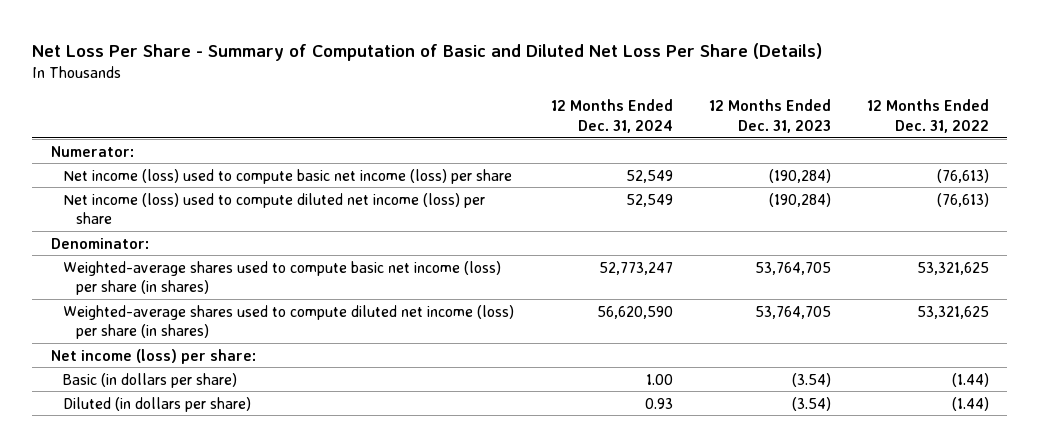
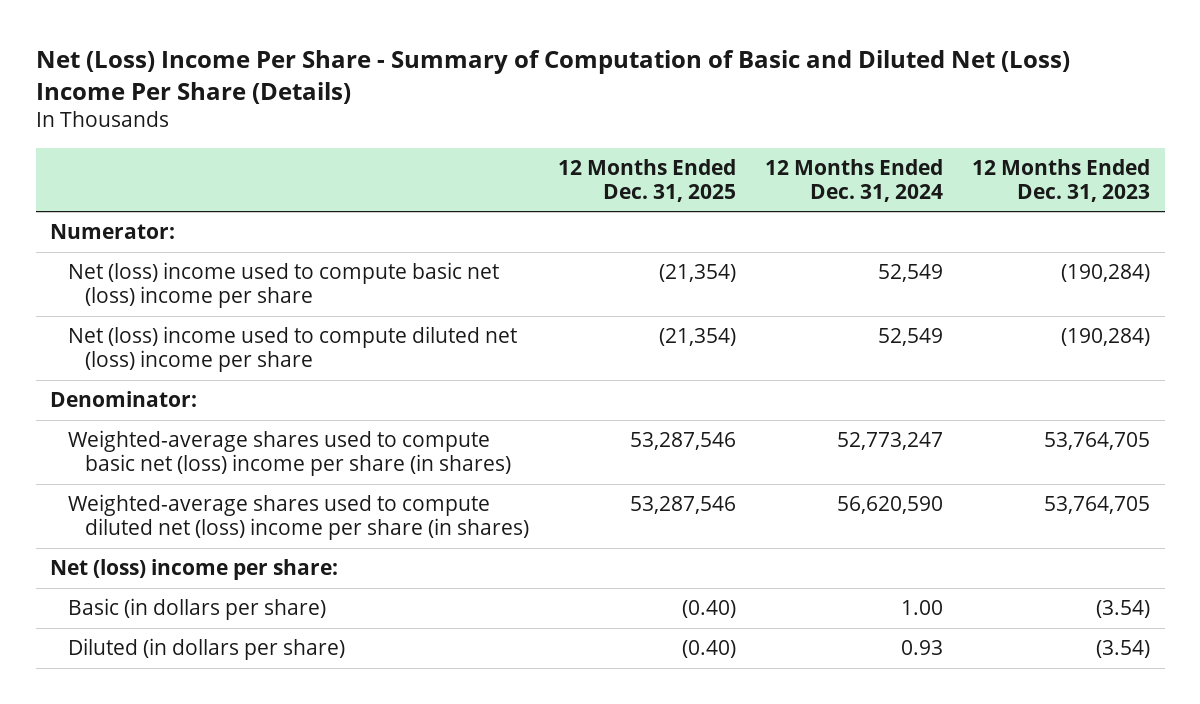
[32,42,823,61] Net Loss Per Share - Summary of Computation of Basic and Diluted Net Loss Per Share (Details) -> [35,49,1070,104] Net (Loss) Income Per Share - Summary of Computation of Basic and Diluted Net (Loss) Income Per Share (Details)
[866,99,989,133] 12 Months Ended Dec. 31, 2022 -> none
none -> [558,159,737,202] 12 Months Ended Dec. 31, 2025
[63,168,513,184] Net income (loss) used to compute basic net income (loss) per share -> [67,262,499,308] Net (loss) income used to compute basic net (loss) income per share
[63,192,486,225] Net income (loss) used to compute diluted net income (loss) per share -> [67,326,517,372] Net (loss) income used to compute diluted net (loss) income per share
[63,260,502,296] Weighted-average shares used to compute basic net income (loss) per share (in shares) -> [67,430,512,476] Weighted-average shares used to compute basic net (loss) income per share (in shares)
[63,304,515,340] Weighted-average shares used to compute diluted net income (loss) per share (in shares) -> [67,494,530,540] Weighted-average shares used to compute diluted net (loss) income per share (in shares)
[50,348,256,364] Net income (loss) per share: -> [50,559,339,581] Net (loss) income per share:

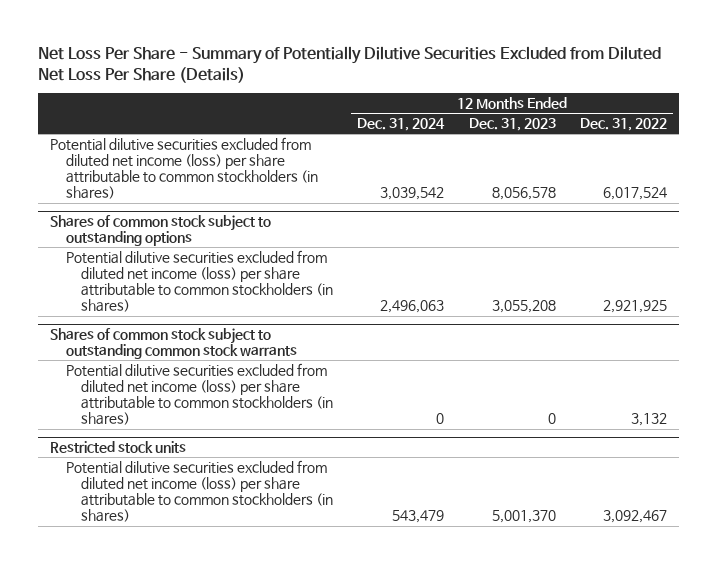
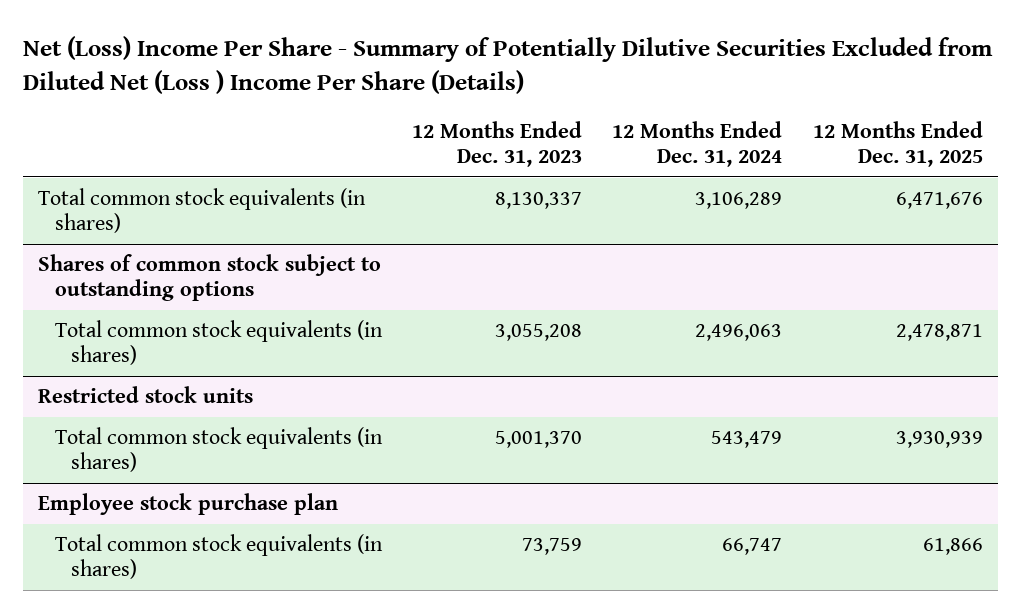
[38,46,662,83] Net Loss Per Share - Summary of Potentially Dilutive Securities Excluded from Diluted Net Loss Per Share (Details) -> [22,36,993,94] Net (Loss) Income Per Share - Summary of Potentially Dilutive Securities Excluded from Diluted Net (Loss ) Income Per Share (Details)
[579,118,667,132] Dec. 31, 2022 -> none
none -> [812,121,983,168] 12 Months Ended Dec. 31, 2025
[50,136,318,200] Potential dilutive securities excluded from diluted net income (loss) per share attributable to common stockholders (in shares) -> none
none -> [38,188,367,233] Total common stock equivalents (in shares)
[50,327,297,360] Shares of common stock subject to outstanding common stock warrants -> none
[65,362,334,426] Potential dilutive securities excluded from diluted net income (loss) per share attributable to common stockholders (in shares) -> none
[65,249,334,313] Potential dilutive securities excluded from diluted net income (loss) per share attributable to common stockholders (in shares) -> [54,320,383,365] Total common stock equivalents (in shares)
[65,459,334,523] Potential dilutive securities excluded from diluted net income (loss) per share attributable to common stockholders (in shares) -> [54,427,383,472] Total common stock equivalents (in shares)
none -> [38,493,339,516] Employee stock purchase plan
none -> [54,534,383,579] Total common stock equivalents (in shares)

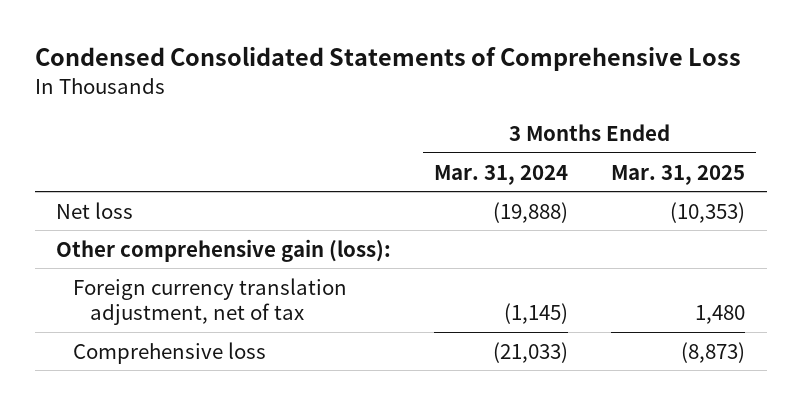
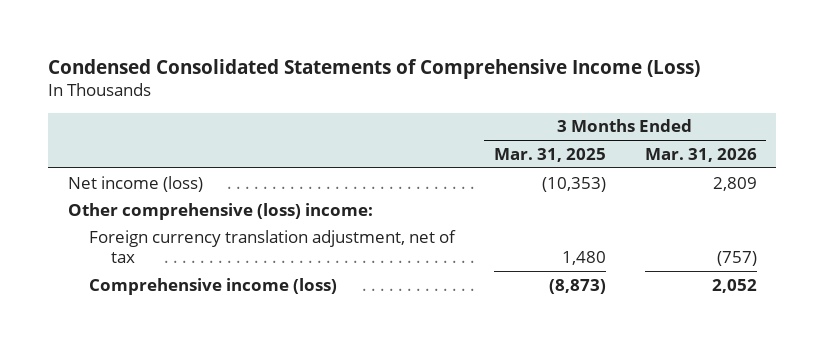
[34,46,741,72] Condensed Consolidated Statements of Comprehensive Loss -> [48,59,701,80] Condensed Consolidated Statements of Comprehensive Income (Loss)
[434,164,569,185] Mar. 31, 2024 -> none
none -> [644,147,757,162] Mar. 31, 2026
[56,201,134,219] Net loss -> [67,175,203,192] Net income (loss)
[56,238,392,262] Other comprehensive gain (loss): -> [67,202,373,220] Other comprehensive (loss) income:
[72,341,266,364] Comprehensive loss -> [89,277,338,295] Comprehensive income (loss)

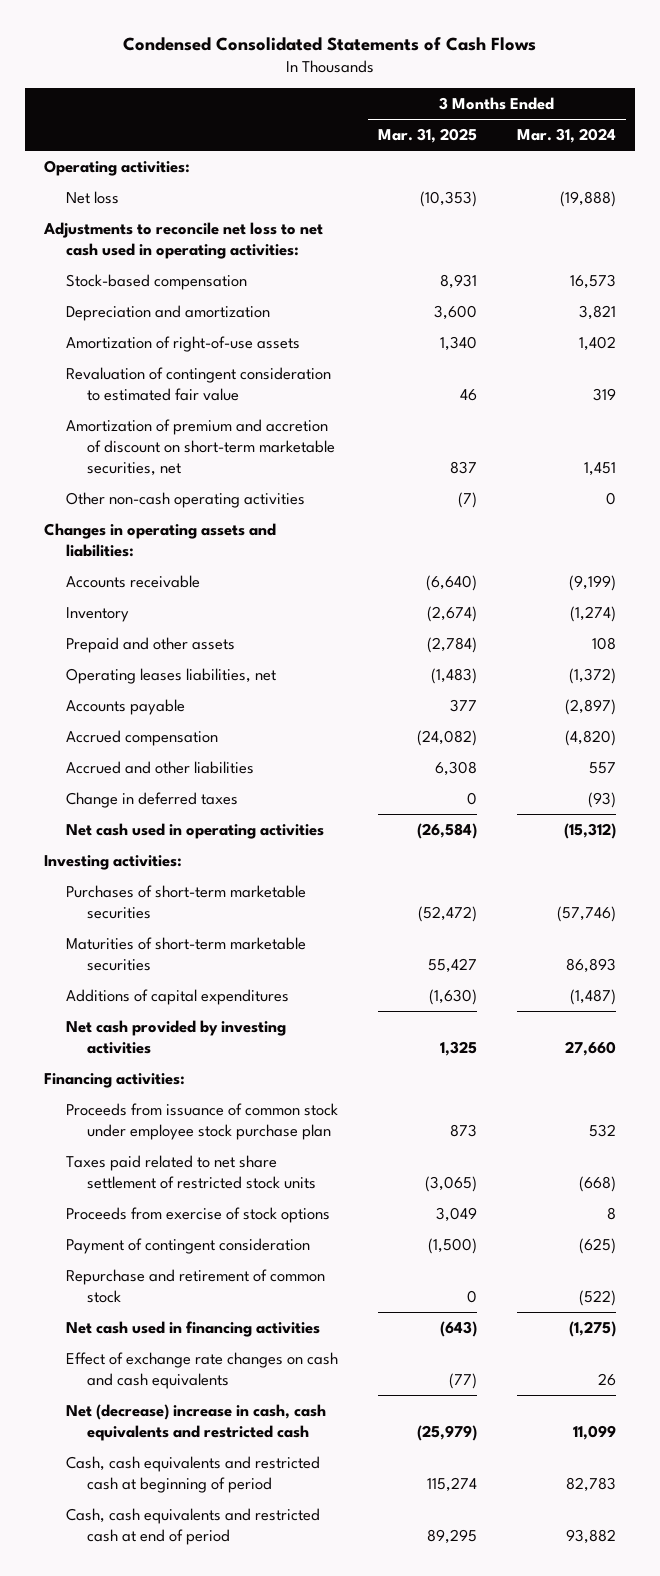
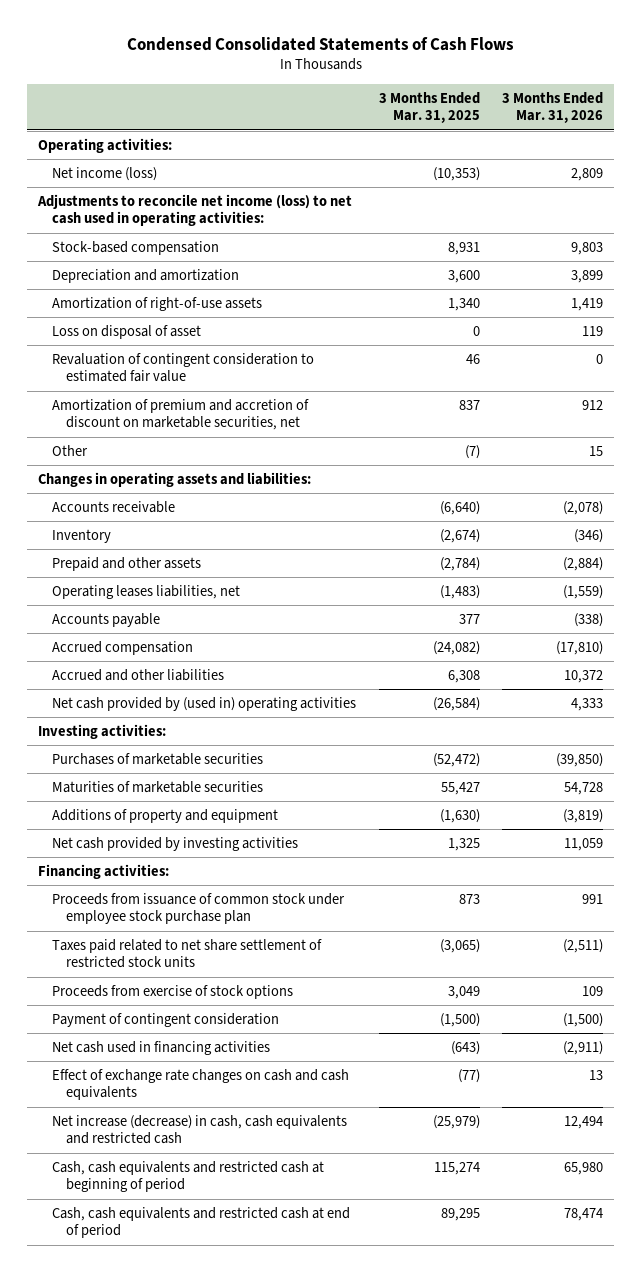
[516,127,616,143] Mar. 31, 2024 -> none
none -> [502,91,604,124] 3 Months Ended Mar. 31, 2026
[65,190,119,204] Net loss -> [52,166,158,181] Net income (loss)
[43,221,324,259] Adjustments to reconcile net loss to net cash used in operating activities: -> [37,193,353,227] Adjustments to reconcile net income (loss) to net cash used in operating activities:
none -> [52,324,202,339] Loss on disposal of asset
[65,418,336,476] Amortization of premium and accretion of discount on short-term marketable securities, net -> [52,398,310,431] Amortization of premium and accretion of discount on marketable securities, net
[65,491,305,508] Other non-cash operating activities -> [52,444,89,456] Other
[65,791,238,808] Change in deferred taxes -> none
[65,822,324,839] Net cash used in operating activities -> [52,696,357,711] Net cash provided by (used in) operating activities
[65,884,306,919] Purchases of short-term marketable securities -> [52,752,264,765] Purchases of marketable securities
[65,936,306,971] Maturities of short-term marketable securities -> [52,780,264,793] Maturities of marketable securities
[65,988,289,1005] Additions of capital expenditures -> [52,808,279,823] Additions of property and equipment
[65,1268,325,1303] Repurchase and retirement of common stock -> none
[65,1403,326,1441] Net (decrease) increase in cash, cash equivalents and restricted cash -> [52,1114,348,1145] Net increase (decrease) in cash, cash equivalents and restricted cash

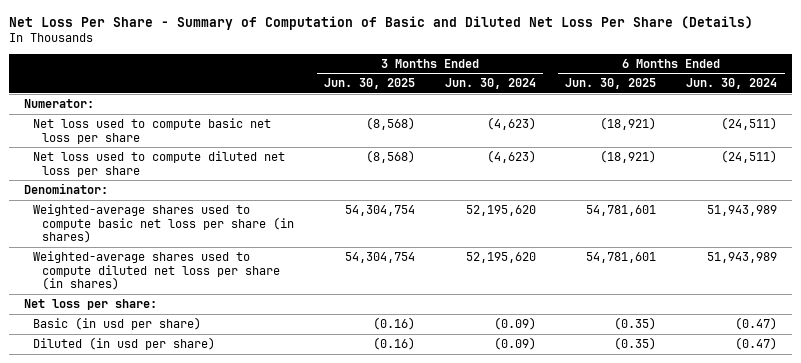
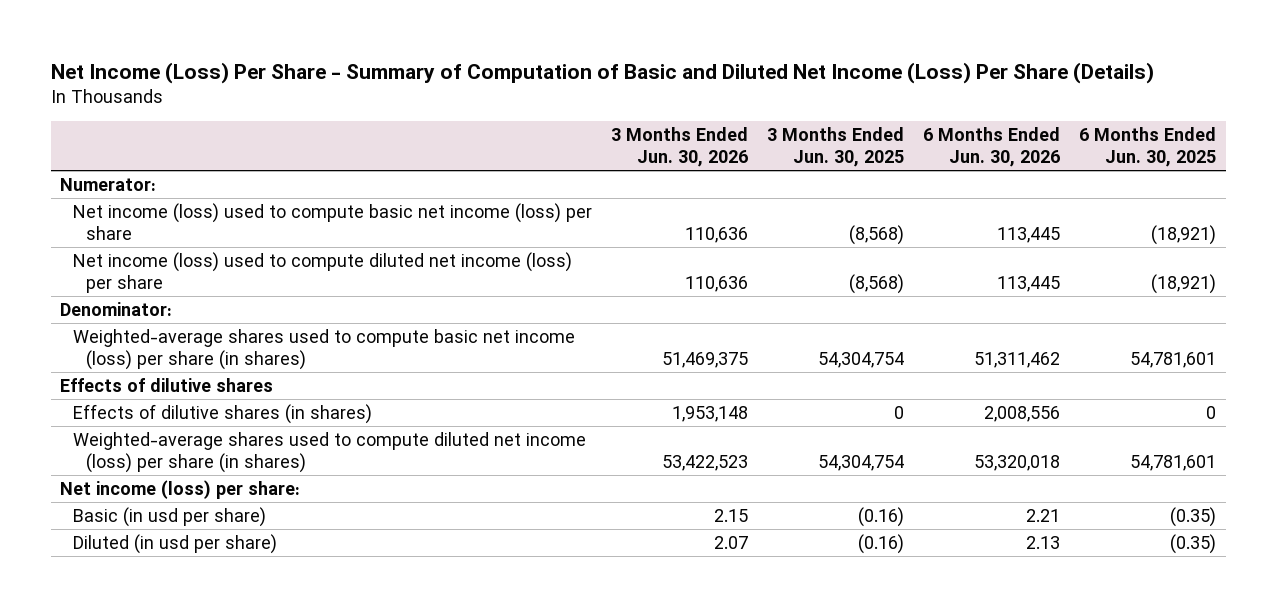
[9,15,754,30] Net Loss Per Share - Summary of Computation of Basic and Diluted Net Loss Per Share (Details) -> [50,61,1154,84] Net Income (Loss) Per Share - Summary of Computation of Basic and Diluted Net Income (Loss) Per Share (Details)
[444,78,536,90] Jun. 30, 2024 -> none
[686,78,778,90] Jun. 30, 2024 -> none
none -> [611,127,749,168] 3 Months Ended Jun. 30, 2026
none -> [923,127,1061,168] 6 Months Ended Jun. 30, 2026
[33,117,272,144] Net loss used to compute basic net loss per share -> [73,202,593,240] Net income (loss) used to compute basic net income (loss) per share
[33,150,286,177] Net loss used to compute diluted net loss per share -> [73,251,573,293] Net income (loss) used to compute diluted net income (loss) per share
[33,203,295,244] Weighted-average shares used to compute basic net loss per share (in shares) -> [73,328,576,370] Weighted-average shares used to compute basic net income (loss) per share (in shares)
none -> [60,377,274,392] Effects of dilutive shares
none -> [73,403,373,424] Effects of dilutive shares (in shares)
[33,250,281,291] Weighted-average shares used to compute diluted net loss per share (in shares) -> [73,431,587,473] Weighted-average shares used to compute diluted net income (loss) per share (in shares)
[24,298,158,310] Net loss per share: -> [60,479,301,499] Net income (loss) per share:

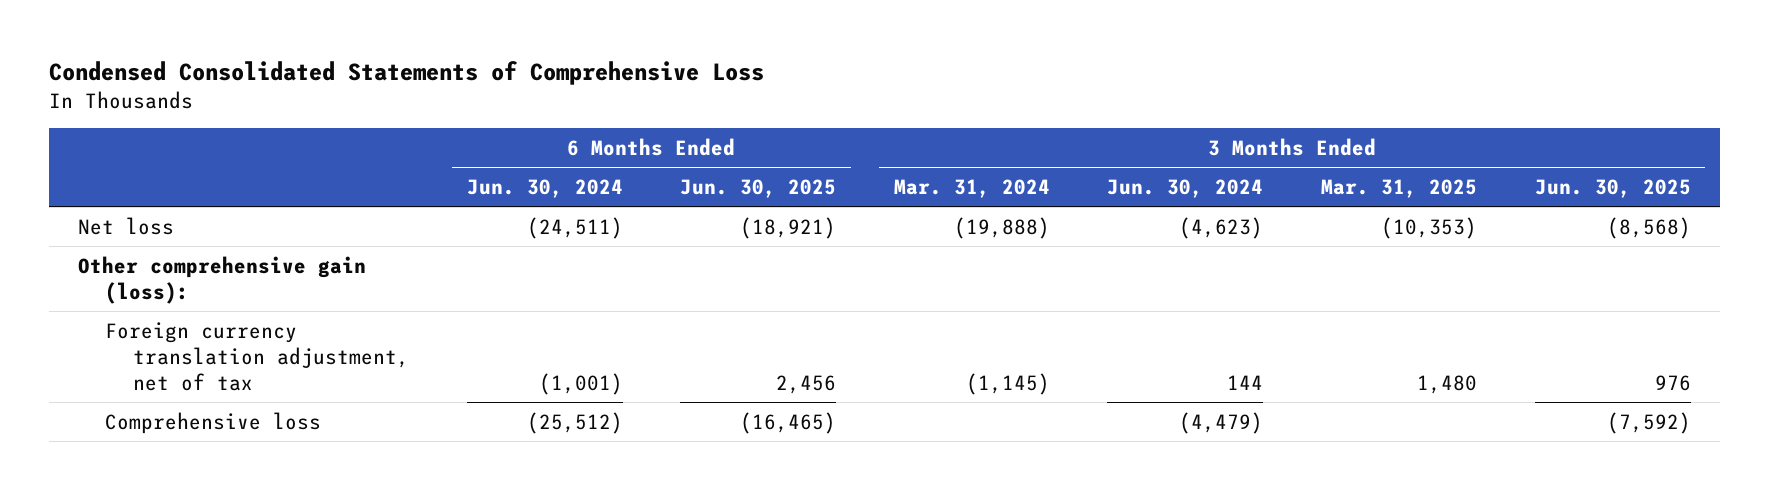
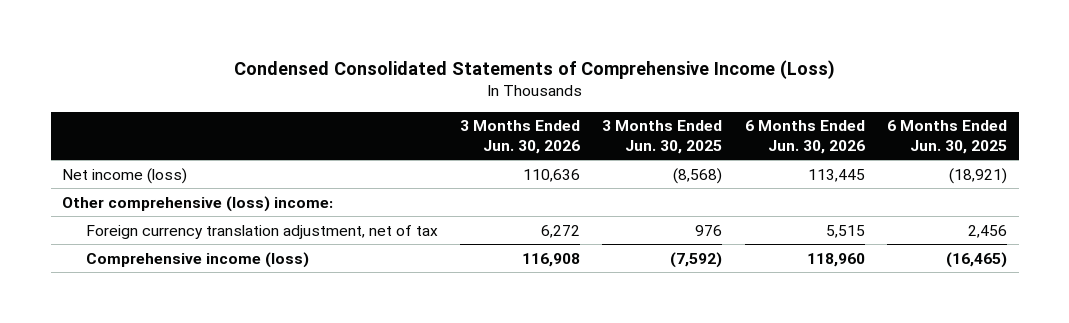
[48,61,764,86] Condensed Consolidated Statements of Comprehensive Loss -> [233,59,835,79] Condensed Consolidated Statements of Comprehensive Income (Loss)
[466,179,623,199] Jun. 30, 2024 -> none
[893,179,1050,199] Mar. 31, 2024 -> none
[1107,179,1264,199] Jun. 30, 2024 -> none
[1321,179,1478,199] Mar. 31, 2025 -> none
none -> [460,120,581,154] 3 Months Ended Jun. 30, 2026
none -> [744,120,865,154] 6 Months Ended Jun. 30, 2026
[77,216,174,235] Net loss -> [61,167,187,184] Net income (loss)
[77,255,366,304] Other comprehensive gain (loss): -> [61,195,333,212] Other comprehensive (loss) income:
[105,411,322,434] Comprehensive loss -> [85,251,309,268] Comprehensive income (loss)

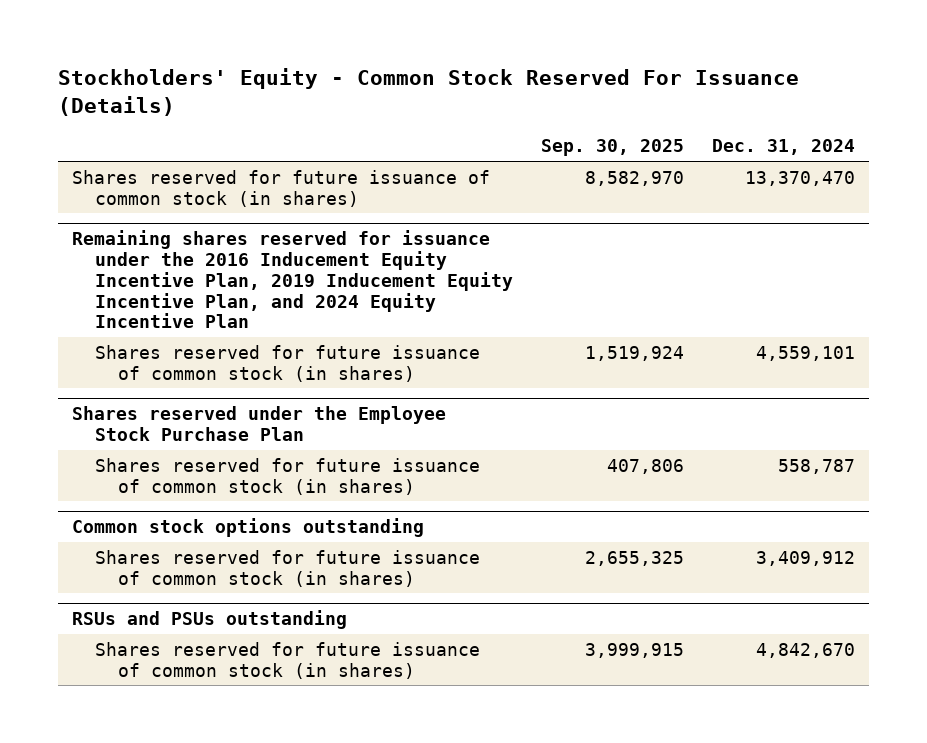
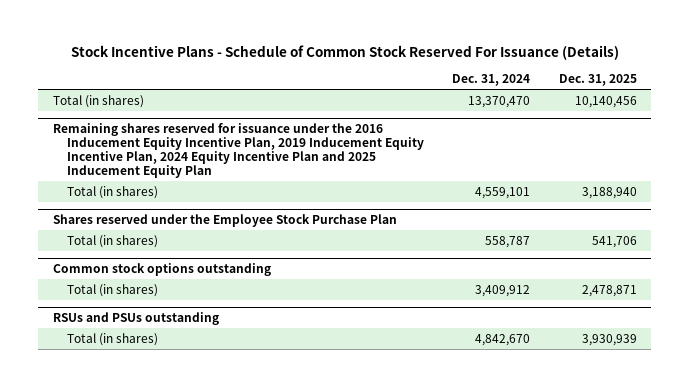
[57,68,799,116] Stockholders' Equity - Common Stock Reserved For Issuance (Details) -> [70,44,619,60] Stock Incentive Plans - Schedule of Common Stock Reserved For Issuance (Details)
[540,139,684,157] Sep. 30, 2025 -> none
none -> [558,74,637,87] Dec. 31, 2025
[71,169,490,207] Shares reserved for future issuance of common stock (in shares) -> [52,94,144,108] Total (in shares)
[71,230,513,329] Remaining shares reserved for issuance under the 2016 Inducement Equity Incentive Plan, 2019 Inducement Equity Incentive Plan, and 2024 Equity Incentive Plan -> [52,122,424,179] Remaining shares reserved for issuance under the 2016 Inducement Equity Incentive Plan, 2019 Inducement Equity Incentive Plan, 2024 Equity Incentive Plan and 2025 Inducement Equity Plan
[94,344,480,382] Shares reserved for future issuance of common stock (in shares) -> [66,185,158,199] Total (in shares)
[94,457,480,495] Shares reserved for future issuance of common stock (in shares) -> [66,234,158,248] Total (in shares)
[94,549,480,587] Shares reserved for future issuance of common stock (in shares) -> [66,283,158,297] Total (in shares)
[94,641,480,679] Shares reserved for future issuance of common stock (in shares) -> [66,332,158,346] Total (in shares)

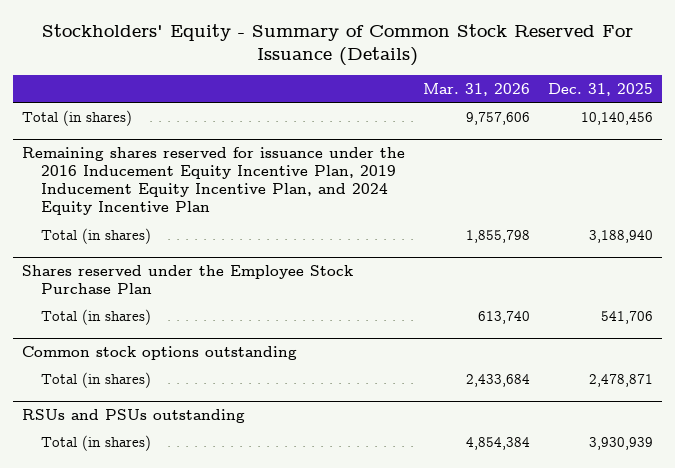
[70,44,619,60] Stock Incentive Plans - Schedule of Common Stock Reserved For Issuance (Details) -> [41,23,633,67] Stockholders' Equity - Summary of Common Stock Reserved For Issuance (Details)
[452,74,531,87] Dec. 31, 2024 -> none
none -> [423,83,531,97] Mar. 31, 2026
[52,122,424,179] Remaining shares reserved for issuance under the 2016 Inducement Equity Incentive Plan, 2019 Inducement Equity Incentive Plan, 2024 Equity Incentive Plan and 2025 Inducement Equity Plan -> [22,146,406,216] Remaining shares reserved for issuance under the 2016 Inducement Equity Incentive Plan, 2019 Inducement Equity Incentive Plan, and 2024 Equity Incentive Plan

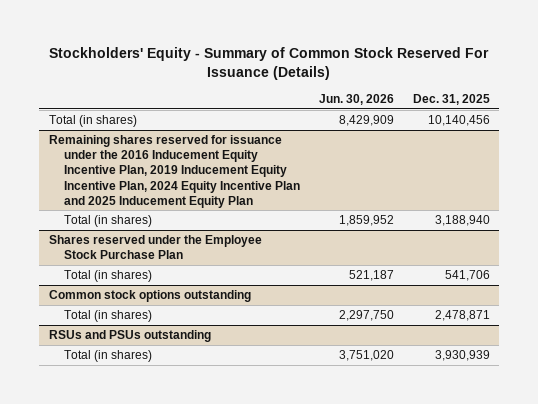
[423,83,531,97] Mar. 31, 2026 -> none
none -> [318,94,394,106] Jun. 30, 2026
[22,146,406,216] Remaining shares reserved for issuance under the 2016 Inducement Equity Incentive Plan, 2019 Inducement Equity Incentive Plan, and 2024 Equity Incentive Plan -> [48,135,300,208] Remaining shares reserved for issuance under the 2016 Inducement Equity Incentive Plan, 2019 Inducement Equity Incentive Plan, 2024 Equity Incentive Plan and 2025 Inducement Equity Plan

